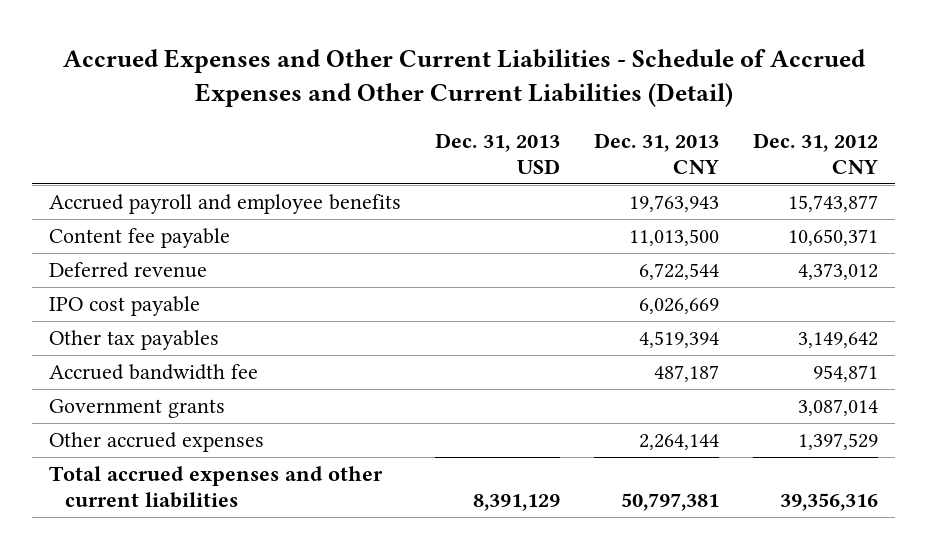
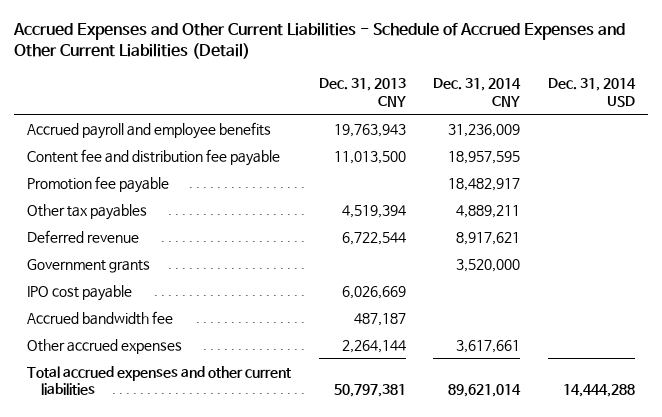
[435,132,561,174] Dec. 31, 2013 USD -> none
[752,132,878,174] Dec. 31, 2012 CNY -> none
none -> [433,78,522,107] Dec. 31, 2014 CNY
none -> [547,78,636,107] Dec. 31, 2014 USD
[49,228,231,249] Content fee payable -> [27,148,281,166] Content fee and distribution fee payable
none -> [27,175,170,193] Promotion fee payable
[49,330,220,351] Other tax payables -> [27,203,148,220] Other tax payables
[49,399,226,419] Government grants -> [27,258,151,273] Government grants

